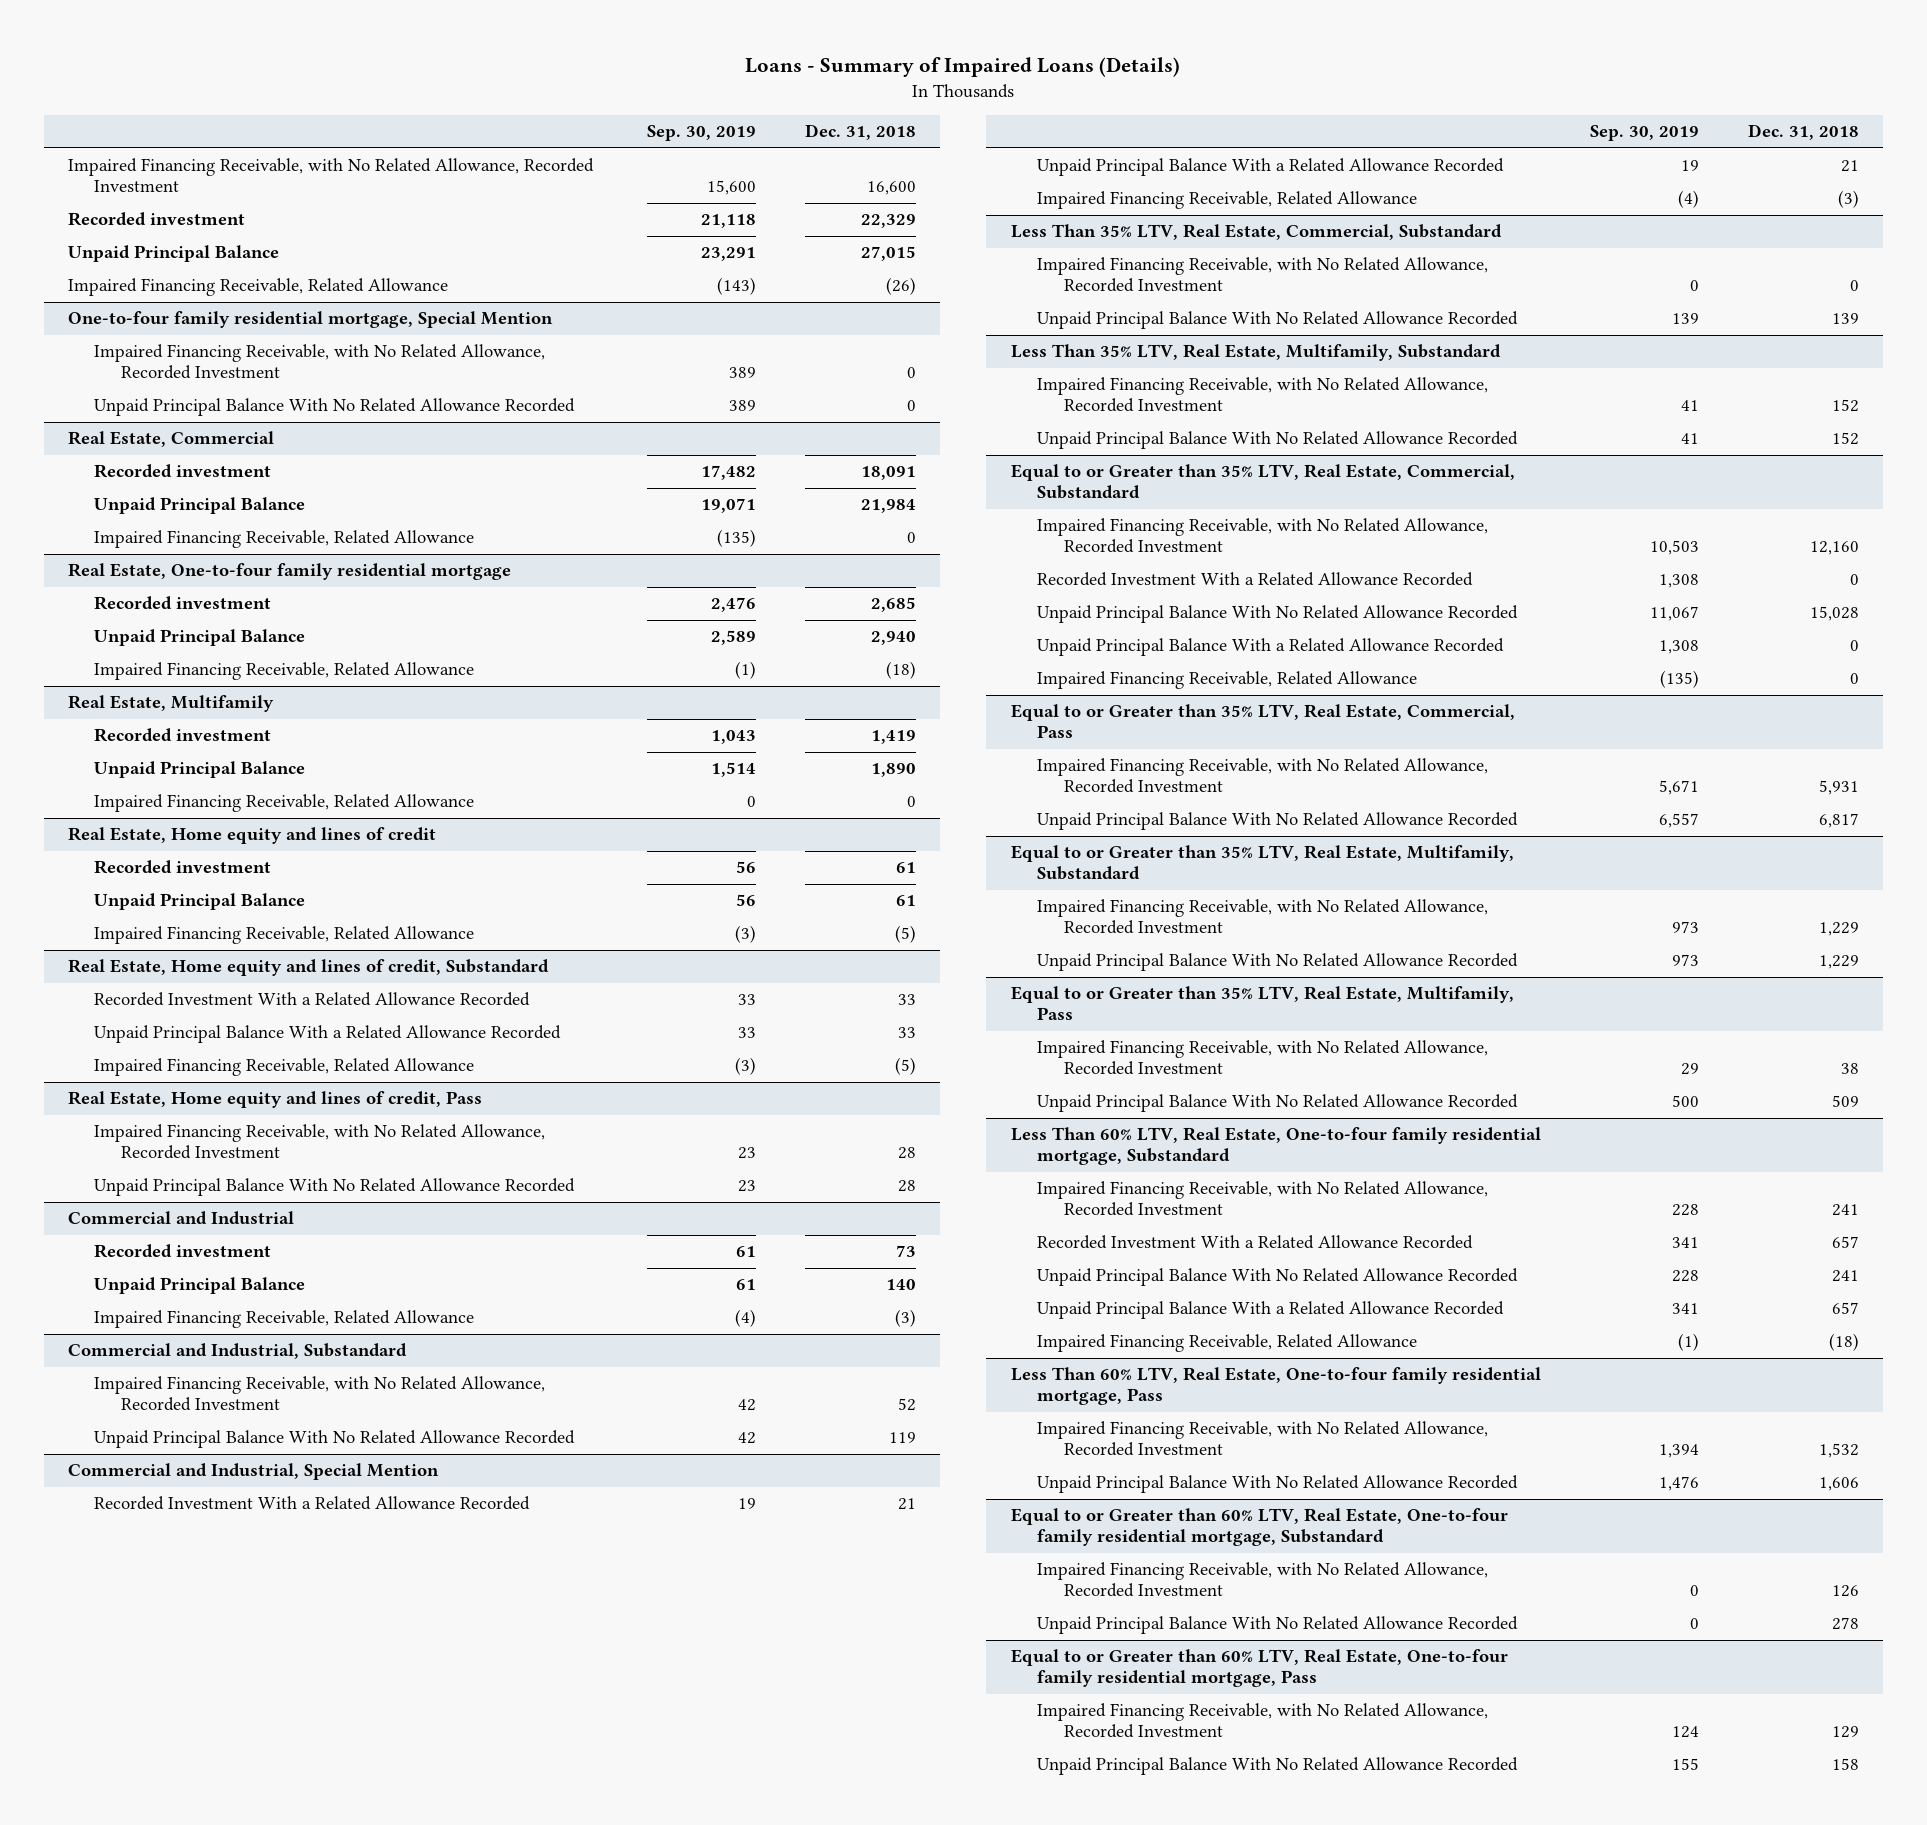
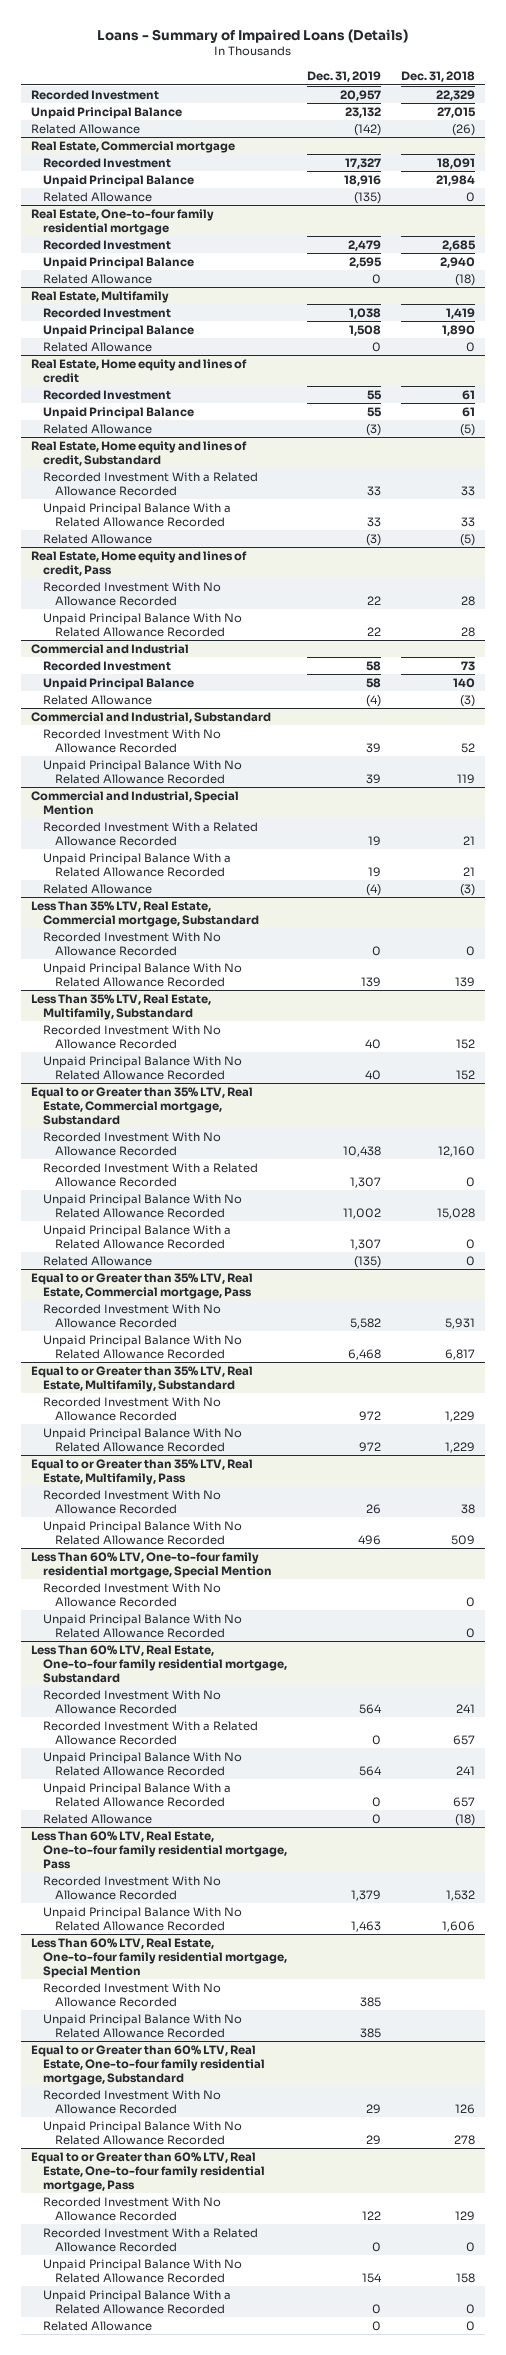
[647,125,757,142] Sep. 30, 2019 -> none
none -> [307,71,382,83] Dec. 31, 2019
[68,158,595,193] Impaired Financing Receivable, with No Related Allowance, Recorded Investment -> none
[68,212,246,227] Recorded investment -> [31,89,160,100] Recorded Investment
[68,311,554,329] One-to-four family residential mortgage, Special Mention -> none
[94,344,546,380] Impaired Financing Receivable, with No Related Allowance, Recorded Investment -> none
[94,398,576,417] Unpaid Principal Balance With No Related Allowance Recorded -> none
[68,278,449,297] Impaired Financing Receivable, Related Allowance -> [31,123,141,134] Related Allowance
[68,431,275,448] Real Estate, Commercial -> [31,140,236,153] Real Estate, Commercial mortgage
[94,464,272,479] Recorded investment -> [43,157,172,168] Recorded Investment
[94,530,475,549] Impaired Financing Receivable, Related Allowance -> [43,191,153,202] Related Allowance
[94,596,272,611] Recorded investment -> [43,239,172,250] Recorded Investment
[94,662,475,681] Impaired Financing Receivable, Related Allowance -> [43,273,153,284] Related Allowance
[94,728,272,743] Recorded investment -> [43,307,172,318] Recorded Investment
[94,794,475,813] Impaired Financing Receivable, Related Allowance -> [43,341,153,352] Related Allowance
[94,860,272,875] Recorded investment -> [43,389,172,400] Recorded Investment
[94,926,475,945] Impaired Financing Receivable, Related Allowance -> [43,423,153,434] Related Allowance
[94,1058,475,1077] Impaired Financing Receivable, Related Allowance -> [43,533,153,544] Related Allowance
[94,1124,546,1160] Impaired Financing Receivable, with No Related Allowance, Recorded Investment -> [43,581,222,606] Recorded Investment With No Allowance Recorded
[94,1244,272,1259] Recorded investment -> [43,660,172,671] Recorded Investment
[94,1310,475,1329] Impaired Financing Receivable, Related Allowance -> [43,694,153,705] Related Allowance
[94,1376,546,1412] Impaired Financing Receivable, with No Related Allowance, Recorded Investment -> [43,728,222,753] Recorded Investment With No Allowance Recorded
[1037,191,1418,210] Impaired Financing Receivable, Related Allowance -> [43,883,153,894] Related Allowance
[1010,224,1502,241] Less Than 35% LTV, Real Estate, Commercial, Substandard -> [31,900,260,927] Less Than 35% LTV, Real Estate, Commercial mortgage, Substandard
[1037,257,1489,293] Impaired Financing Receivable, with No Related Allowance, Recorded Investment -> [43,931,222,956] Recorded Investment With No Allowance Recorded
[1037,377,1489,413] Impaired Financing Receivable, with No Related Allowance, Recorded Investment -> [43,1024,222,1049] Recorded Investment With No Allowance Recorded
[1010,464,1515,500] Equal to or Greater than 35% LTV, Real Estate, Commercial, Substandard -> [31,1086,254,1125] Equal to or Greater than 35% LTV, Real Estate, Commercial mortgage, Substandard
[1037,518,1489,554] Impaired Financing Receivable, with No Related Allowance, Recorded Investment -> [43,1131,222,1156] Recorded Investment With No Allowance Recorded
[1037,671,1418,690] Impaired Financing Receivable, Related Allowance -> [43,1255,153,1266] Related Allowance
[1010,704,1515,739] Equal to or Greater than 35% LTV, Real Estate, Commercial, Pass -> [31,1272,254,1299] Equal to or Greater than 35% LTV, Real Estate, Commercial mortgage, Pass
[1037,758,1489,794] Impaired Financing Receivable, with No Related Allowance, Recorded Investment -> [43,1303,222,1328] Recorded Investment With No Allowance Recorded
[1037,899,1489,935] Impaired Financing Receivable, with No Related Allowance, Recorded Investment -> [43,1396,222,1421] Recorded Investment With No Allowance Recorded
[1037,1040,1489,1076] Impaired Financing Receivable, with No Related Allowance, Recorded Investment -> [43,1489,222,1514] Recorded Investment With No Allowance Recorded
none -> [31,1551,273,1578] Less Than 60% LTV, One-to-four family residential mortgage, Special Mention
none -> [43,1582,222,1607] Recorded Investment With No Allowance Recorded
none -> [43,1613,243,1638] Unpaid Principal Balance With No Related Allowance Recorded
[1037,1181,1489,1217] Impaired Financing Receivable, with No Related Allowance, Recorded Investment -> [43,1689,222,1714] Recorded Investment With No Allowance Recorded
[1037,1334,1418,1353] Impaired Financing Receivable, Related Allowance -> [43,1813,153,1824] Related Allowance
[1037,1421,1489,1457] Impaired Financing Receivable, with No Related Allowance, Recorded Investment -> [43,1875,222,1900] Recorded Investment With No Allowance Recorded
none -> [31,1937,288,1978] Less Than 60% LTV, Real Estate, One-to-four family residential mortgage, Special Mention
none -> [43,1982,222,2007] Recorded Investment With No Allowance Recorded
none -> [43,2013,243,2038] Unpaid Principal Balance With No Related Allowance Recorded
[1037,1562,1489,1598] Impaired Financing Receivable, with No Related Allowance, Recorded Investment -> [43,2089,222,2114] Recorded Investment With No Allowance Recorded
[1037,1703,1489,1739] Impaired Financing Receivable, with No Related Allowance, Recorded Investment -> [43,2196,222,2221] Recorded Investment With No Allowance Recorded
none -> [43,2227,259,2252] Recorded Investment With a Related Allowance Recorded
none -> [43,2289,232,2314] Unpaid Principal Balance With a Related Allowance Recorded
none -> [43,2320,153,2331] Related Allowance

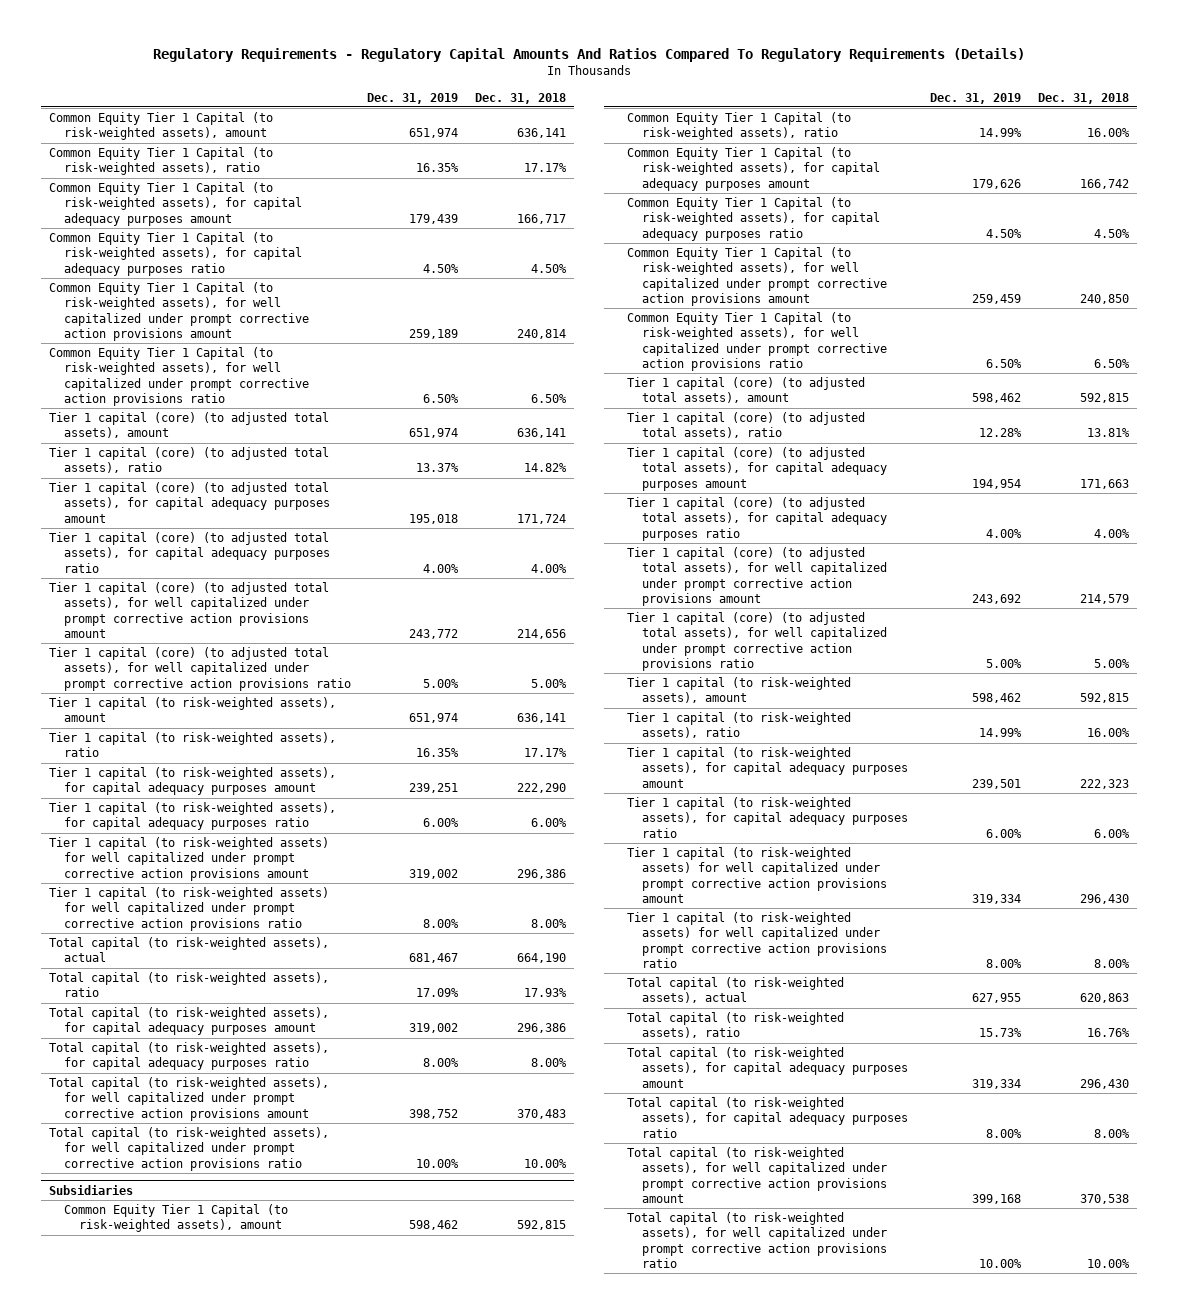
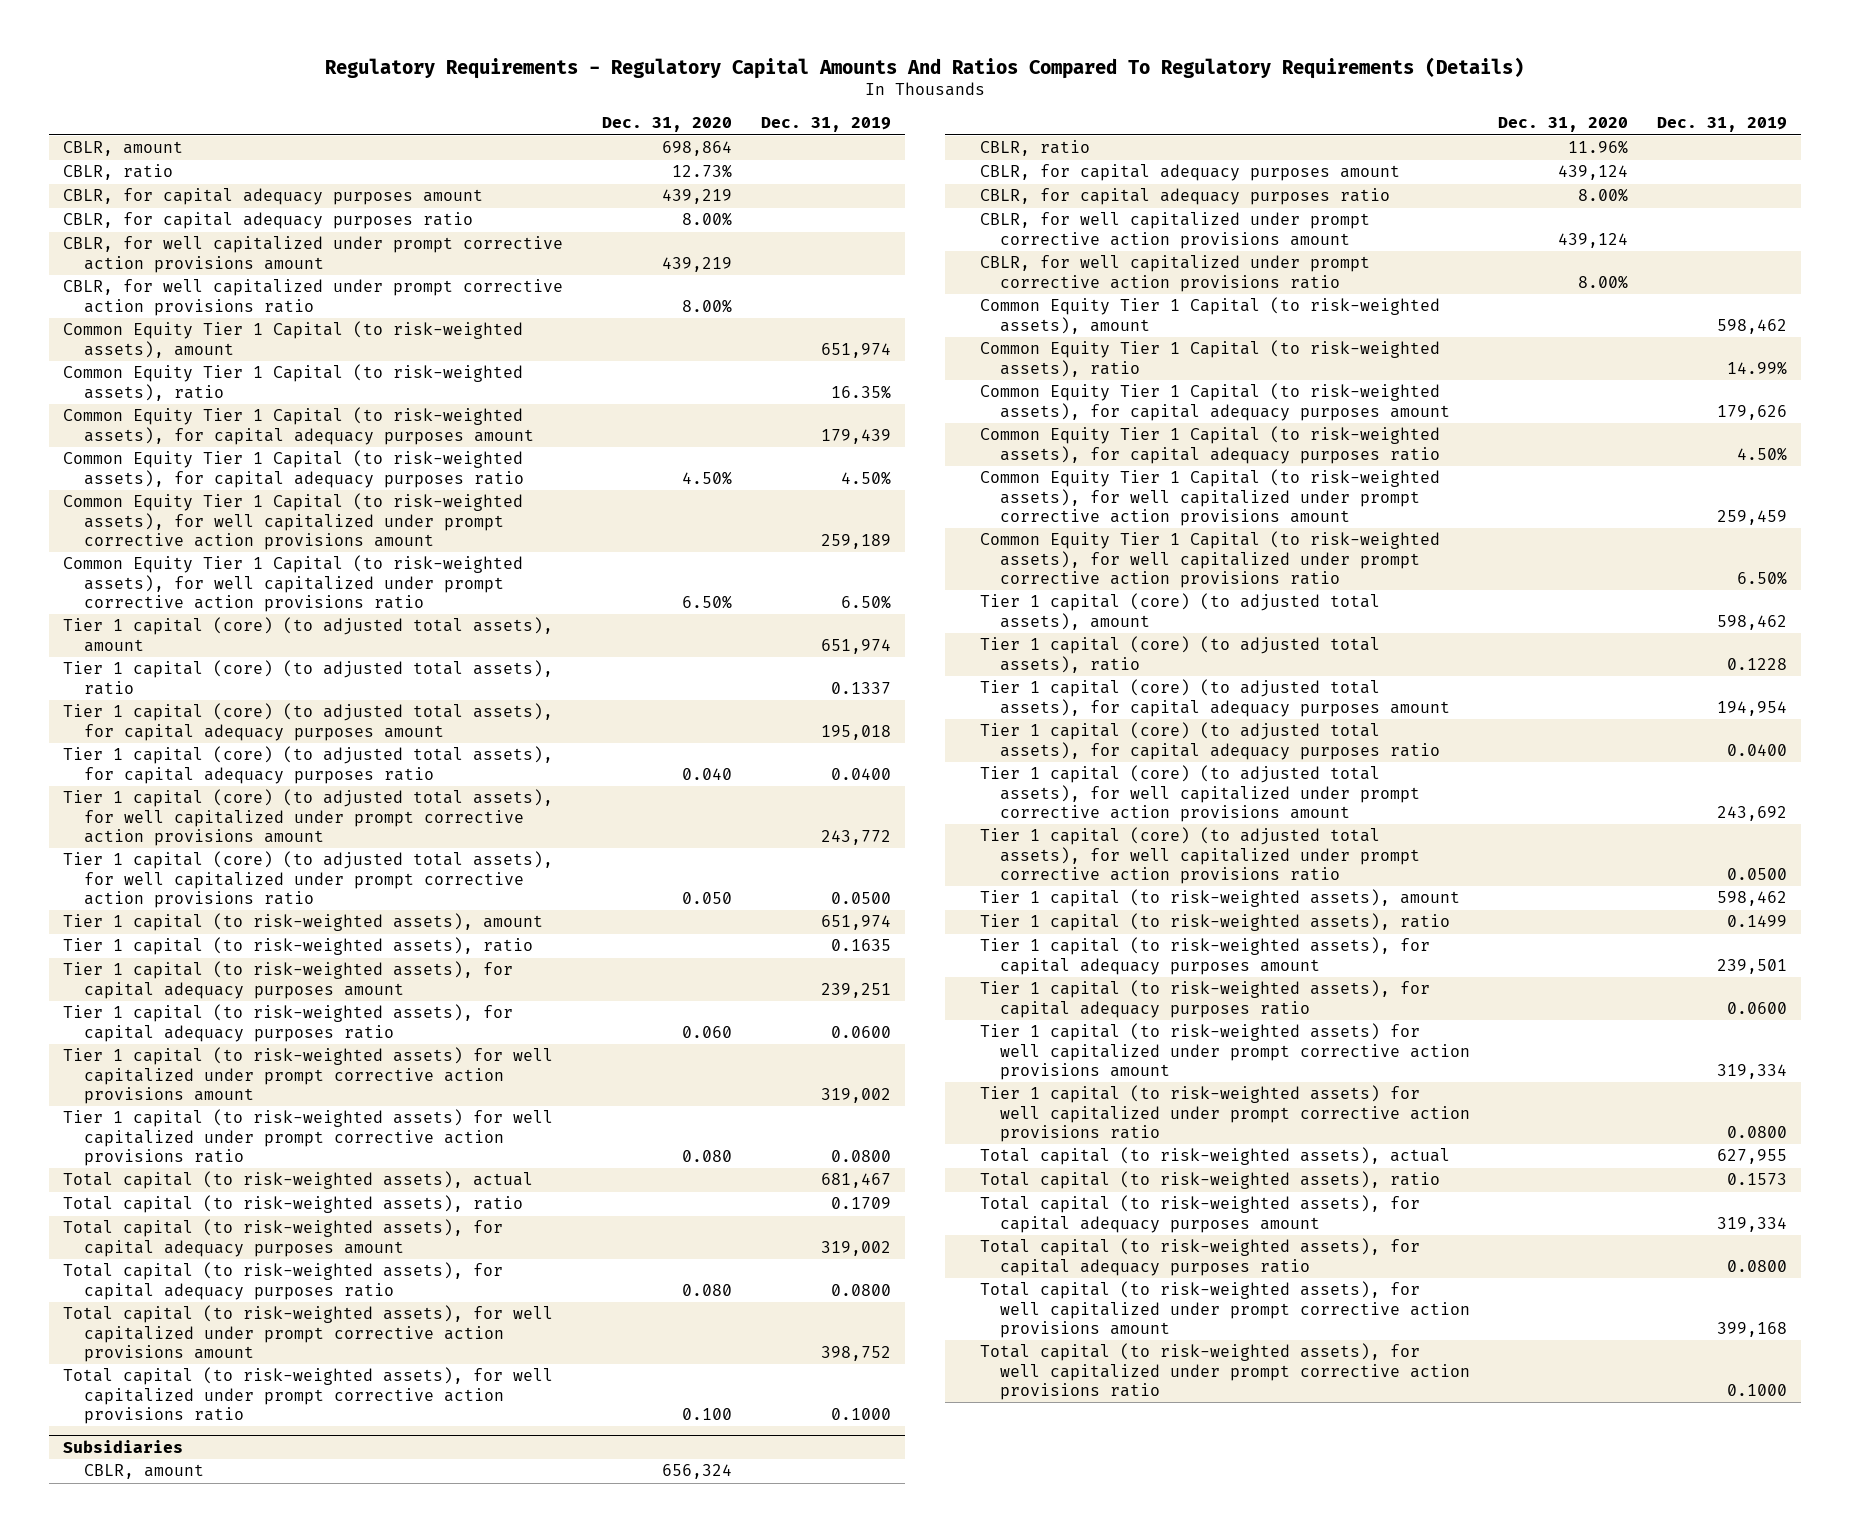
[474,92,566,104] Dec. 31, 2018 -> none
none -> [602,117,733,133] Dec. 31, 2020
none -> [63,141,184,157] CBLR, amount
none -> [63,164,174,181] CBLR, ratio
none -> [63,188,484,206] CBLR, for capital adequacy purposes amount
none -> [63,212,474,230] CBLR, for capital adequacy purposes ratio
none -> [63,236,564,273] CBLR, for well capitalized under prompt corrective action provisions amount
none -> [63,279,564,316] CBLR, for well capitalized under prompt corrective action provisions ratio
[416,463,460,473] 13.37% -> [830,681,891,694] 0.1337
[423,563,460,573] 4.00% -> [830,767,891,780] 0.0400
[423,678,460,688] 5.00% -> [830,891,891,904] 0.0500
[416,748,460,758] 16.35% -> [830,939,891,952] 0.1635
[423,818,460,828] 6.00% -> [830,1025,891,1038] 0.0600
[423,918,460,928] 8.00% -> [830,1149,891,1162] 0.0800
[416,988,460,998] 17.09% -> [830,1197,891,1210] 0.1709
[423,1058,460,1068] 8.00% -> [830,1283,891,1296] 0.0800
[416,1158,460,1168] 10.00% -> [830,1407,891,1420] 0.1000
none -> [83,1464,204,1480] CBLR, amount
none -> [979,140,1090,157] CBLR, ratio
none -> [979,164,1400,182] CBLR, for capital adequacy purposes amount
none -> [979,188,1390,206] CBLR, for capital adequacy purposes ratio
none -> [979,212,1370,249] CBLR, for well capitalized under prompt corrective action provisions amount
none -> [979,255,1370,292] CBLR, for well capitalized under prompt corrective action provisions ratio
[979,428,1023,438] 12.28% -> [1726,657,1787,670] 0.1228
[986,528,1023,538] 4.00% -> [1726,743,1787,756] 0.0400
[986,658,1023,668] 5.00% -> [1726,867,1787,880] 0.0500
[979,728,1023,738] 14.99% -> [1726,915,1787,928] 0.1499
[986,828,1023,838] 6.00% -> [1726,1001,1787,1014] 0.0600
[986,958,1023,968] 8.00% -> [1726,1125,1787,1138] 0.0800
[979,1028,1023,1038] 15.73% -> [1726,1173,1787,1186] 0.1573
[986,1128,1023,1138] 8.00% -> [1726,1259,1787,1272] 0.0800
[979,1258,1023,1268] 10.00% -> [1726,1383,1787,1396] 0.1000

